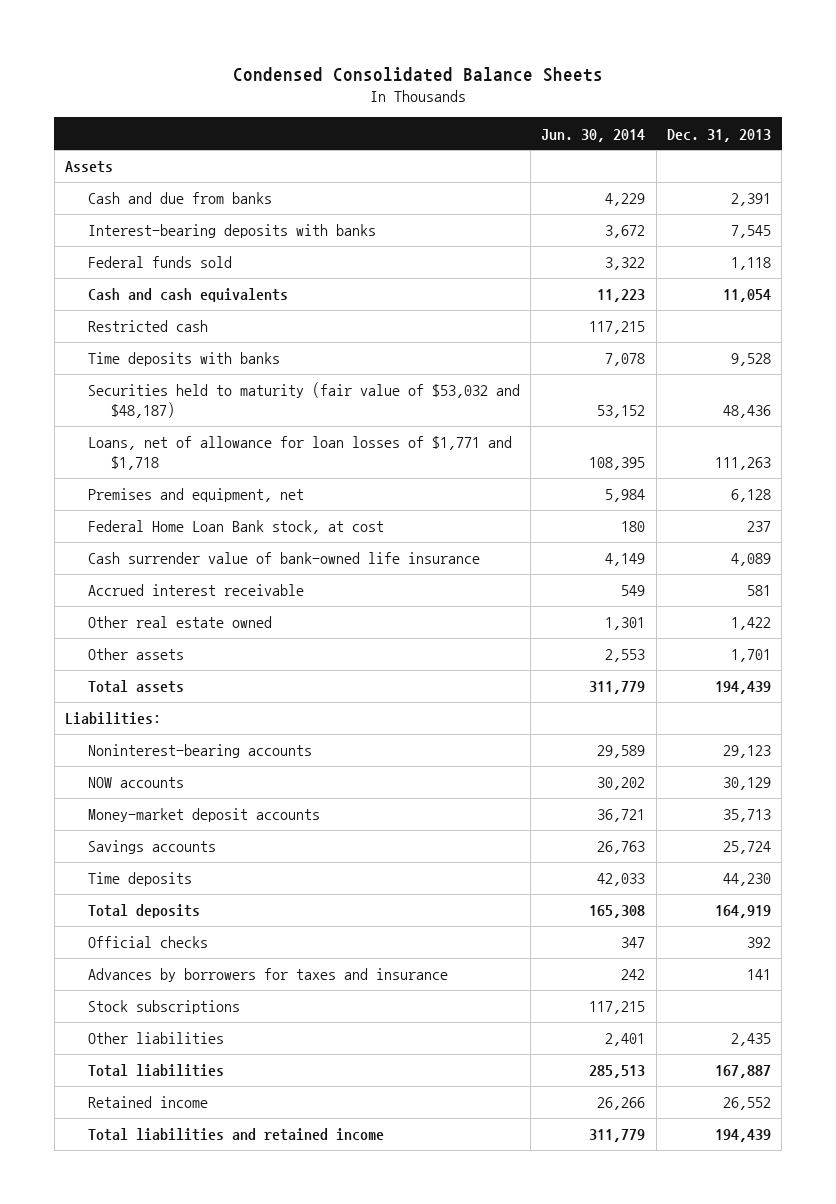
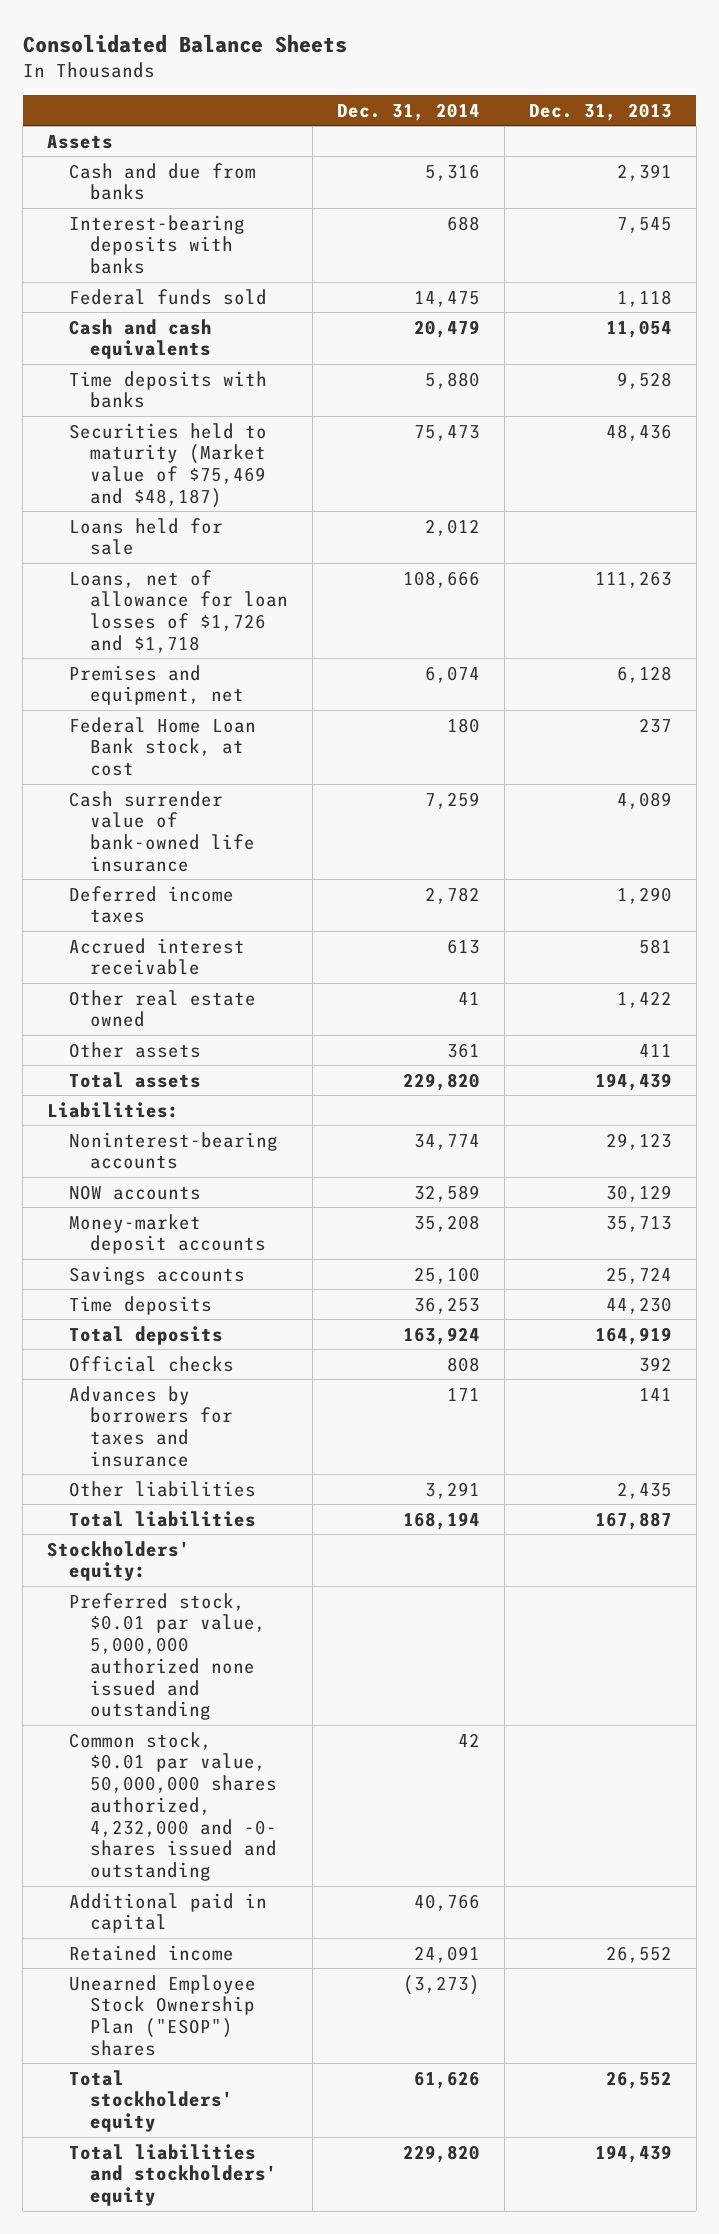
[233,66,604,82] Condensed Consolidated Balance Sheets -> [22,33,347,53] Consolidated Balance Sheets
[541,128,646,142] Jun. 30, 2014 -> none
none -> [336,102,480,121] Dec. 31, 2014
[88,320,209,333] Restricted cash -> none
[88,382,521,418] Securities held to maturity (fair value of $53,032 and $48,187) -> [68,422,267,508] Securities held to maturity (Market value of $75,469 and $48,187)
none -> [68,517,223,556] Loans held for sale
[88,436,513,470] Loans, net of allowance for loan losses of $1,771 and $1,718 -> [68,569,288,653] Loans, net of allowance for loan losses of $1,726 and $1,718
none -> [68,885,234,924] Deferred income taxes
[730,649,771,663] 1,701 -> [638,1043,672,1057] 411
[88,1000,241,1015] Stock subscriptions -> none
none -> [47,1540,191,1582] Stockholders' equity:
none -> [68,1592,266,1721] Preferred stock, $0.01 par value, 5,000,000 authorized none issued and outstanding
none -> [68,1731,277,1882] Common stock, $0.01 par value, 50,000,000 shares authorized, 4,232,000 and -0- shares issued and outstanding
none -> [68,1892,267,1934] Additional paid in capital
none -> [68,1974,256,2056] Unearned Employee Stock Ownership Plan ("ESOP") shares
none -> [68,2069,233,2133] Total stockholders' equity
[88,1128,385,1142] Total liabilities and retained income -> [68,2143,277,2207] Total liabilities and stockholders' equity

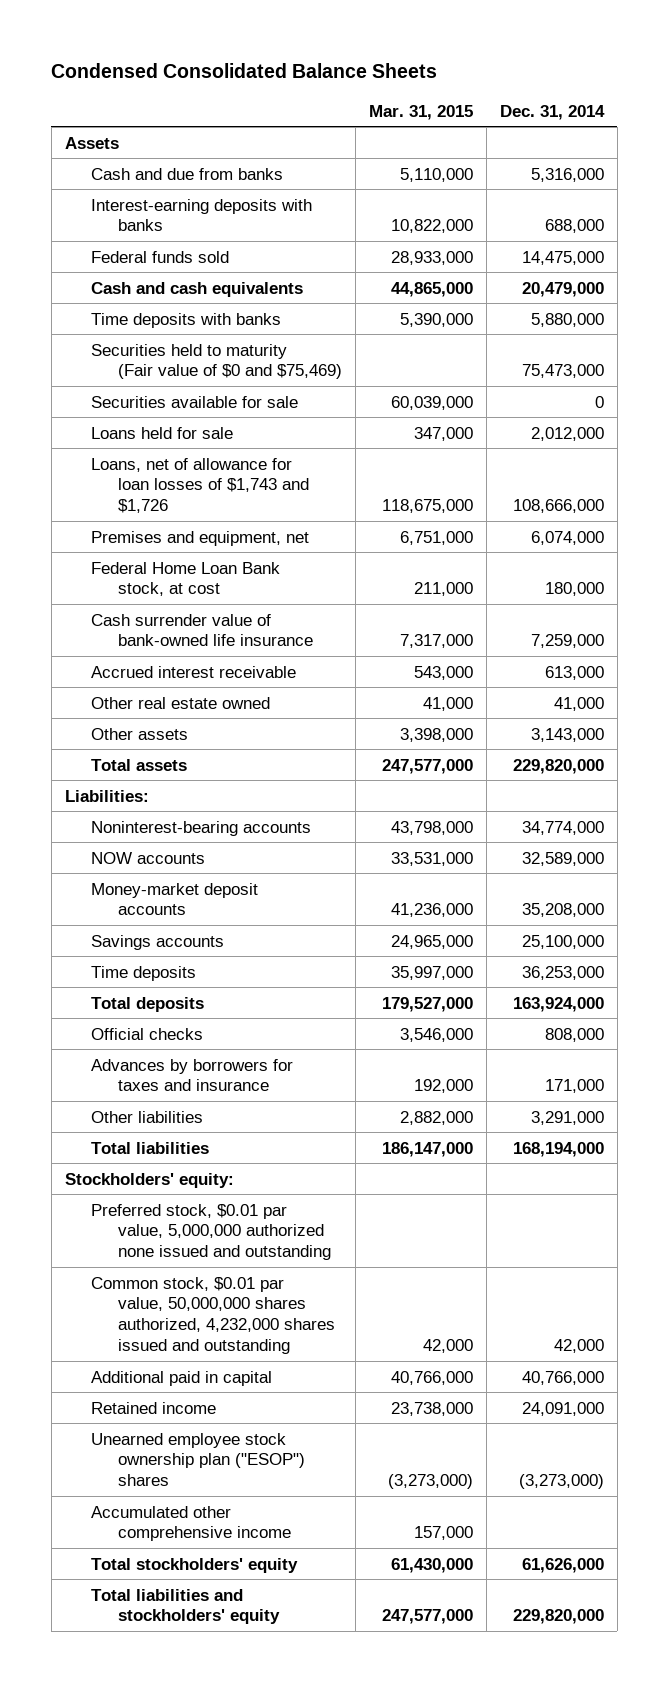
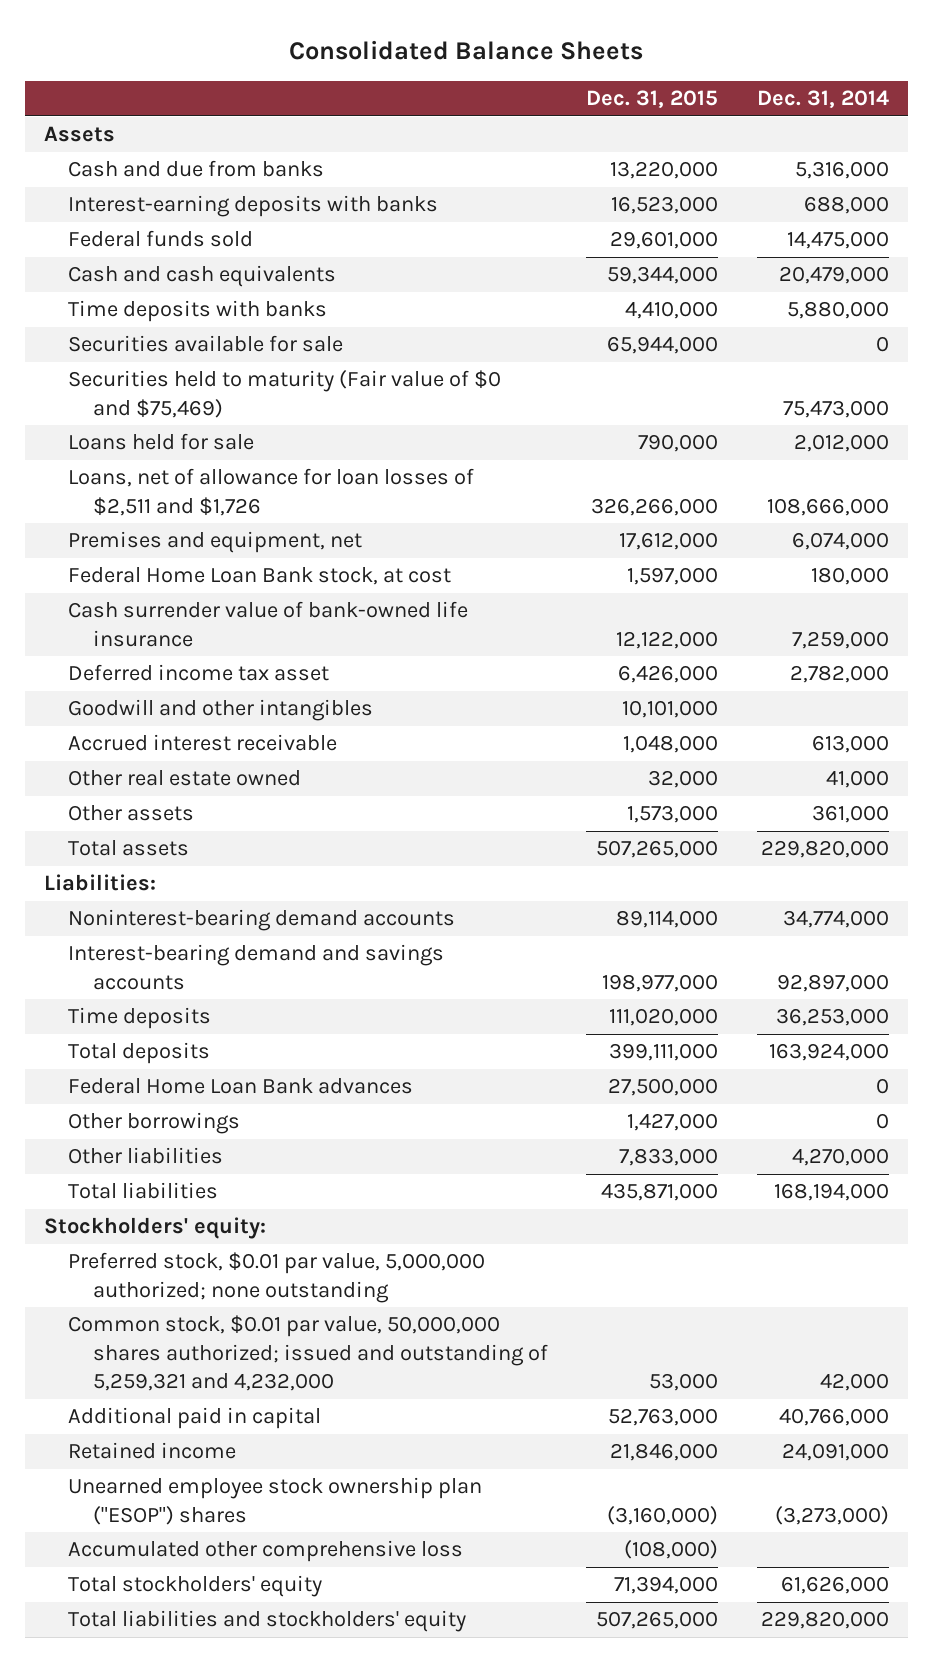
[51,62,438,78] Condensed Consolidated Balance Sheets -> [289,39,644,60] Consolidated Balance Sheets
[369,104,474,120] Mar. 31, 2015 -> none
none -> [586,90,719,109] Dec. 31, 2015
[91,343,343,380] Securities held to maturity (Fair value of $0 and $75,469) -> [68,370,502,418] Securities held to maturity (Fair value of $0 and $75,469)
[91,457,310,514] Loans, net of allowance for loan losses of $1,743 and $1,726 -> [68,468,475,516] Loans, net of allowance for loan losses of $2,511 and $1,726
none -> [68,664,330,682] Deferred income tax asset
none -> [68,699,374,722] Goodwill and other intangibles
[530,727,604,742] 3,143,000 -> [811,805,889,824] 361,000
[91,851,206,864] NOW accounts -> none
[91,882,259,916] Money-market deposit accounts -> none
[91,934,225,950] Savings accounts -> none
[91,820,312,836] Noninterest-bearing accounts -> [68,909,456,932] Noninterest-bearing demand accounts
none -> [68,944,445,990] Interest-bearing demand and savings accounts
[91,1027,204,1040] Official checks -> none
[91,1058,294,1092] Advances by borrowers for taxes and insurance -> none
none -> [68,1078,414,1095] Federal Home Loan Bank advances
none -> [68,1112,241,1135] Other borrowings
[530,1110,604,1125] 3,291,000 -> [791,1148,889,1167] 4,270,000
[91,1203,332,1261] Preferred stock, $0.01 par value, 5,000,000 authorized none issued and outstanding -> [68,1252,486,1303] Preferred stock, $0.01 par value, 5,000,000 authorized; none outstanding
[91,1276,336,1355] Common stock, $0.01 par value, 50,000,000 shares authorized, 4,232,000 shares issued and outstanding -> [68,1315,549,1392] Common stock, $0.01 par value, 50,000,000 shares authorized; issued and outstanding of 5,259,321 and 4,232,000
[91,1505,292,1542] Accumulated other comprehensive income -> [68,1540,464,1563] Accumulated other comprehensive loss

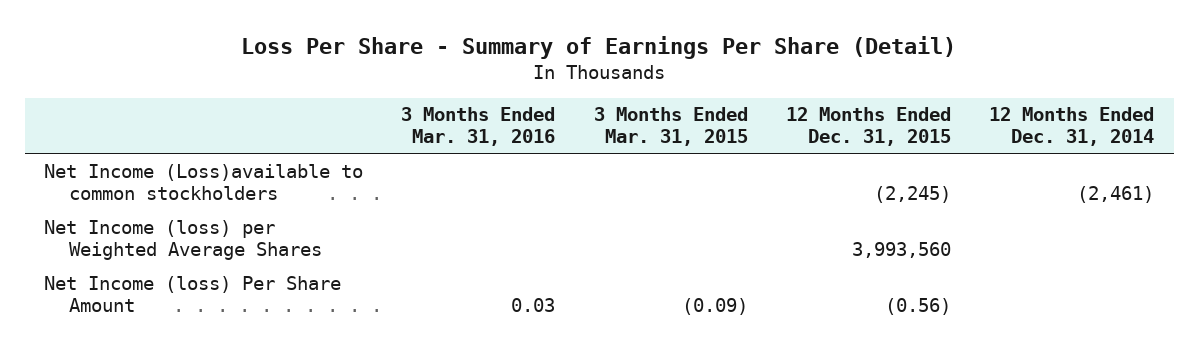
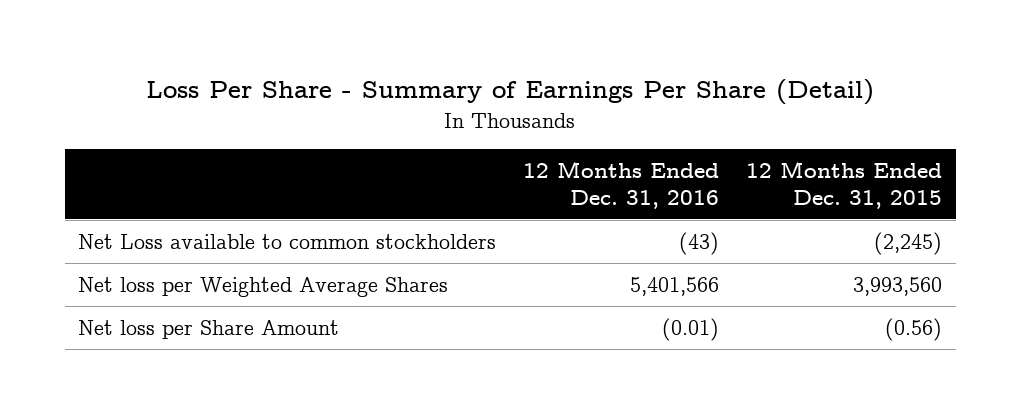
[401,107,556,147] 3 Months Ended Mar. 31, 2016 -> none
[593,107,748,147] 3 Months Ended Mar. 31, 2015 -> none
[989,107,1155,147] 12 Months Ended Dec. 31, 2014 -> none
none -> [523,161,720,209] 12 Months Ended Dec. 31, 2016
[43,163,363,200] Net Income (Loss)available to common stockholders -> [78,233,497,249] Net Loss available to common stockholders
[43,219,323,260] Net Income (loss) per Weighted Average Shares -> [78,276,449,297] Net loss per Weighted Average Shares
[43,275,341,312] Net Income (loss) Per Share Amount -> [78,319,340,339] Net loss per Share Amount

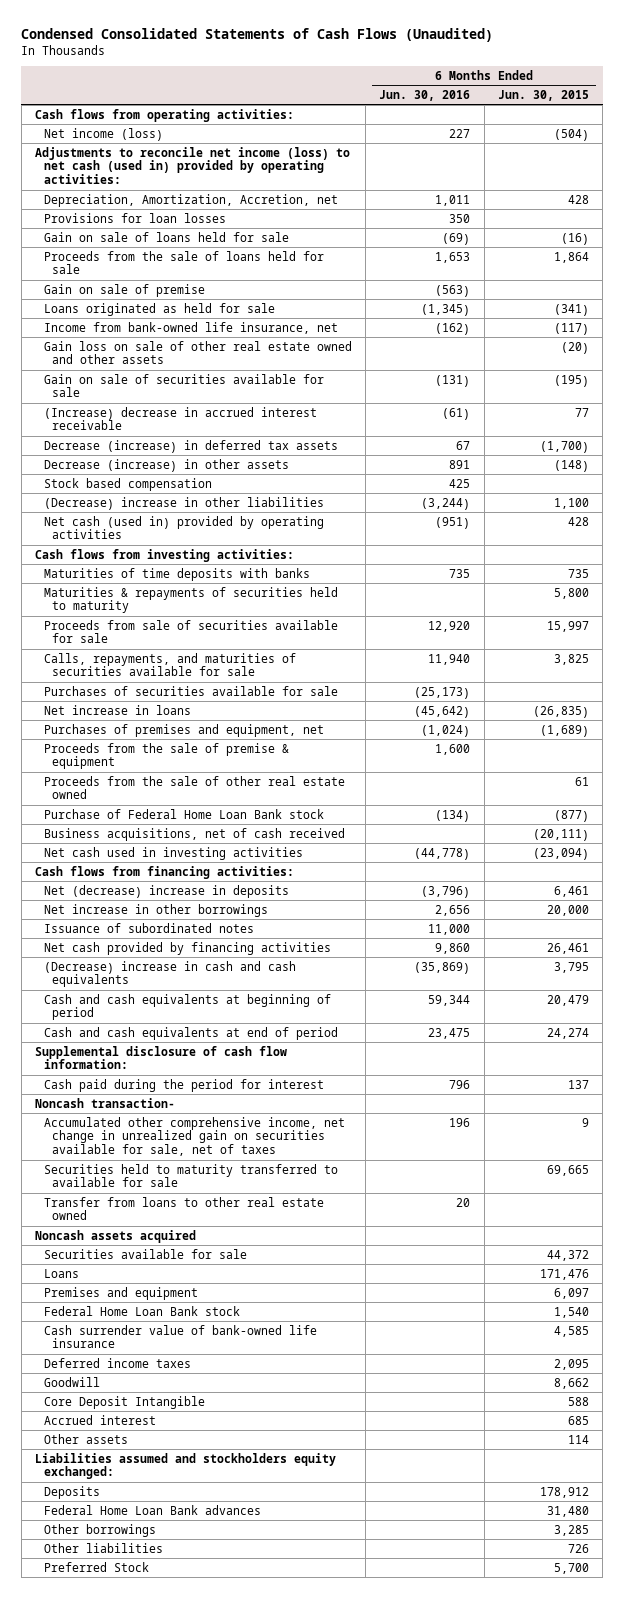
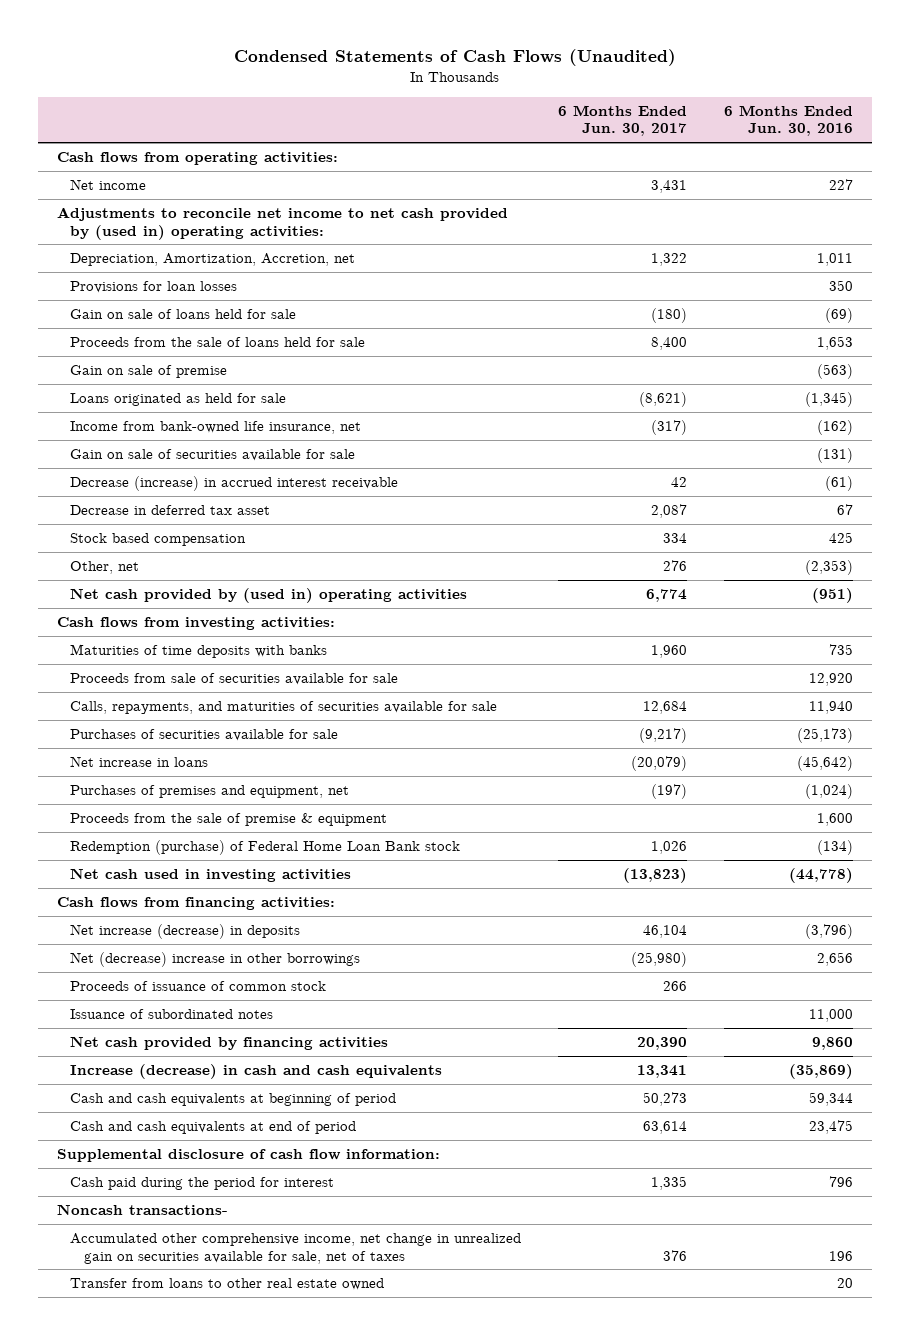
[21,28,494,43] Condensed Consolidated Statements of Cash Flows (Unaudited) -> [234,48,677,66] Condensed Statements of Cash Flows (Unaudited)
[498,89,590,101] Jun. 30, 2015 -> none
none -> [558,105,688,137] 6 Months Ended Jun. 30, 2017
[43,127,163,141] Net income (loss) -> [70,179,147,191] Net income
[35,146,351,185] Adjustments to reconcile net income (loss) to net cash (used in) provided by operating activities: -> [56,207,508,240] Adjustments to reconcile net income to net cash provided by (used in) operating activities:
[43,340,352,365] Gain loss on sale of other real estate owned and other assets -> none
[43,458,289,472] Decrease (increase) in other assets -> none
[43,406,317,431] (Increase) decrease in accrued interest receivable -> [70,476,399,492] Decrease (increase) in accrued interest receivable
[43,439,338,453] Decrease (increase) in deferred tax assets -> [70,505,271,516] Decrease in deferred tax asset
[43,496,324,510] (Decrease) increase in other liabilities -> none
none -> [70,561,140,575] Other, net
[43,515,324,540] Net cash (used in) provided by operating activities -> [70,588,468,604] Net cash provided by (used in) operating activities
[43,586,338,614] Maturities & repayments of securities held to maturity -> none
[43,775,345,800] Proceeds from the sale of other real estate owned -> none
[43,827,345,841] Business acquisitions, net of cash received -> none
[43,808,324,819] Purchase of Federal Home Loan Bank stock -> [70,840,461,856] Redemption (purchase) of Federal Home Loan Bank stock
[43,884,289,898] Net (decrease) increase in deposits -> [70,924,301,940] Net increase (decrease) in deposits
[43,903,268,917] Net increase in other borrowings -> [70,952,361,968] Net (decrease) increase in other borrowings
none -> [70,981,327,992] Proceeds of issuance of common stock
[43,960,296,988] (Decrease) increase in cash and cash equivalents -> [70,1064,443,1080] Increase (decrease) in cash and cash equivalents
[35,1097,176,1108] Noncash transaction- -> [56,1204,228,1216] Noncash transactions-
[43,1163,338,1188] Securities held to maturity transferred to available for sale -> none
[35,1229,197,1243] Noncash assets acquired -> none
[43,1248,247,1259] Securities available for sale -> none
[43,1268,79,1278] Loans -> none
[43,1286,198,1300] Premises and equipment -> none
[43,1305,240,1316] Federal Home Loan Bank stock -> none
[43,1324,317,1349] Cash surrender value of bank-owned life insurance -> none
[43,1357,191,1368] Deferred income taxes -> none
[43,1376,100,1387] Goodwill -> none
[43,1395,205,1409] Core Deposit Intangible -> none
[43,1414,156,1425] Accrued interest -> none
[43,1433,128,1444] Other assets -> none
[35,1452,337,1480] Liabilities assumed and stockholders equity exchanged: -> none
[43,1485,100,1499] Deposits -> none
[43,1504,261,1515] Federal Home Loan Bank advances -> none
[43,1523,156,1537] Other borrowings -> none
[43,1542,163,1553] Other liabilities -> none
[43,1561,149,1572] Preferred Stock -> none

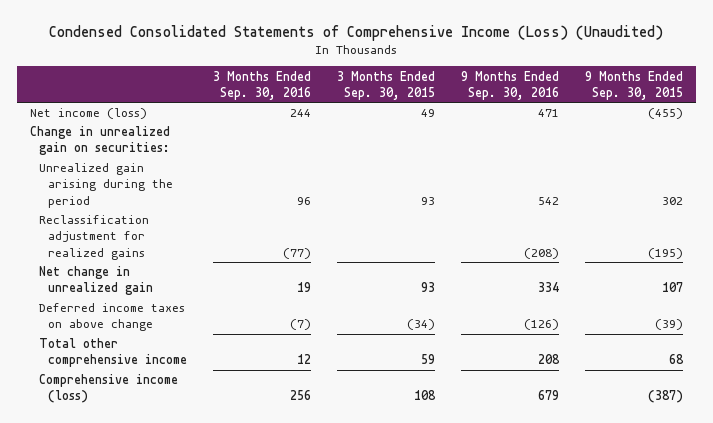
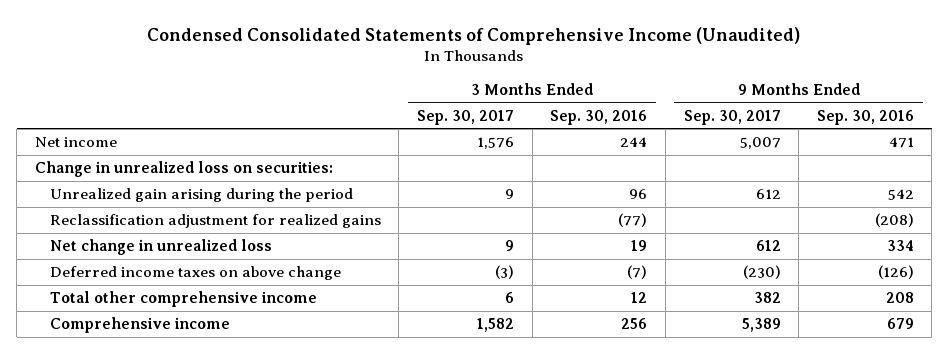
[49,24,664,41] Condensed Consolidated Statements of Comprehensive Income (Loss) (Unaudited) -> [147,26,801,45] Condensed Consolidated Statements of Comprehensive Income (Unaudited)
[337,70,436,100] 3 Months Ended Sep. 30, 2015 -> none
[585,70,684,100] 9 Months Ended Sep. 30, 2015 -> none
none -> [416,109,514,125] Sep. 30, 2017
none -> [683,109,781,125] Sep. 30, 2017
[29,108,147,120] Net income (loss) -> [34,137,117,148] Net income
[29,126,171,156] Change in unrealized gain on securities: -> [34,161,333,178] Change in unrealized loss on securities:
[39,266,154,296] Net change in unrealized gain -> [49,239,272,256] Net change in unrealized loss
[39,374,179,404] Comprehensive income (loss) -> [49,317,230,334] Comprehensive income

